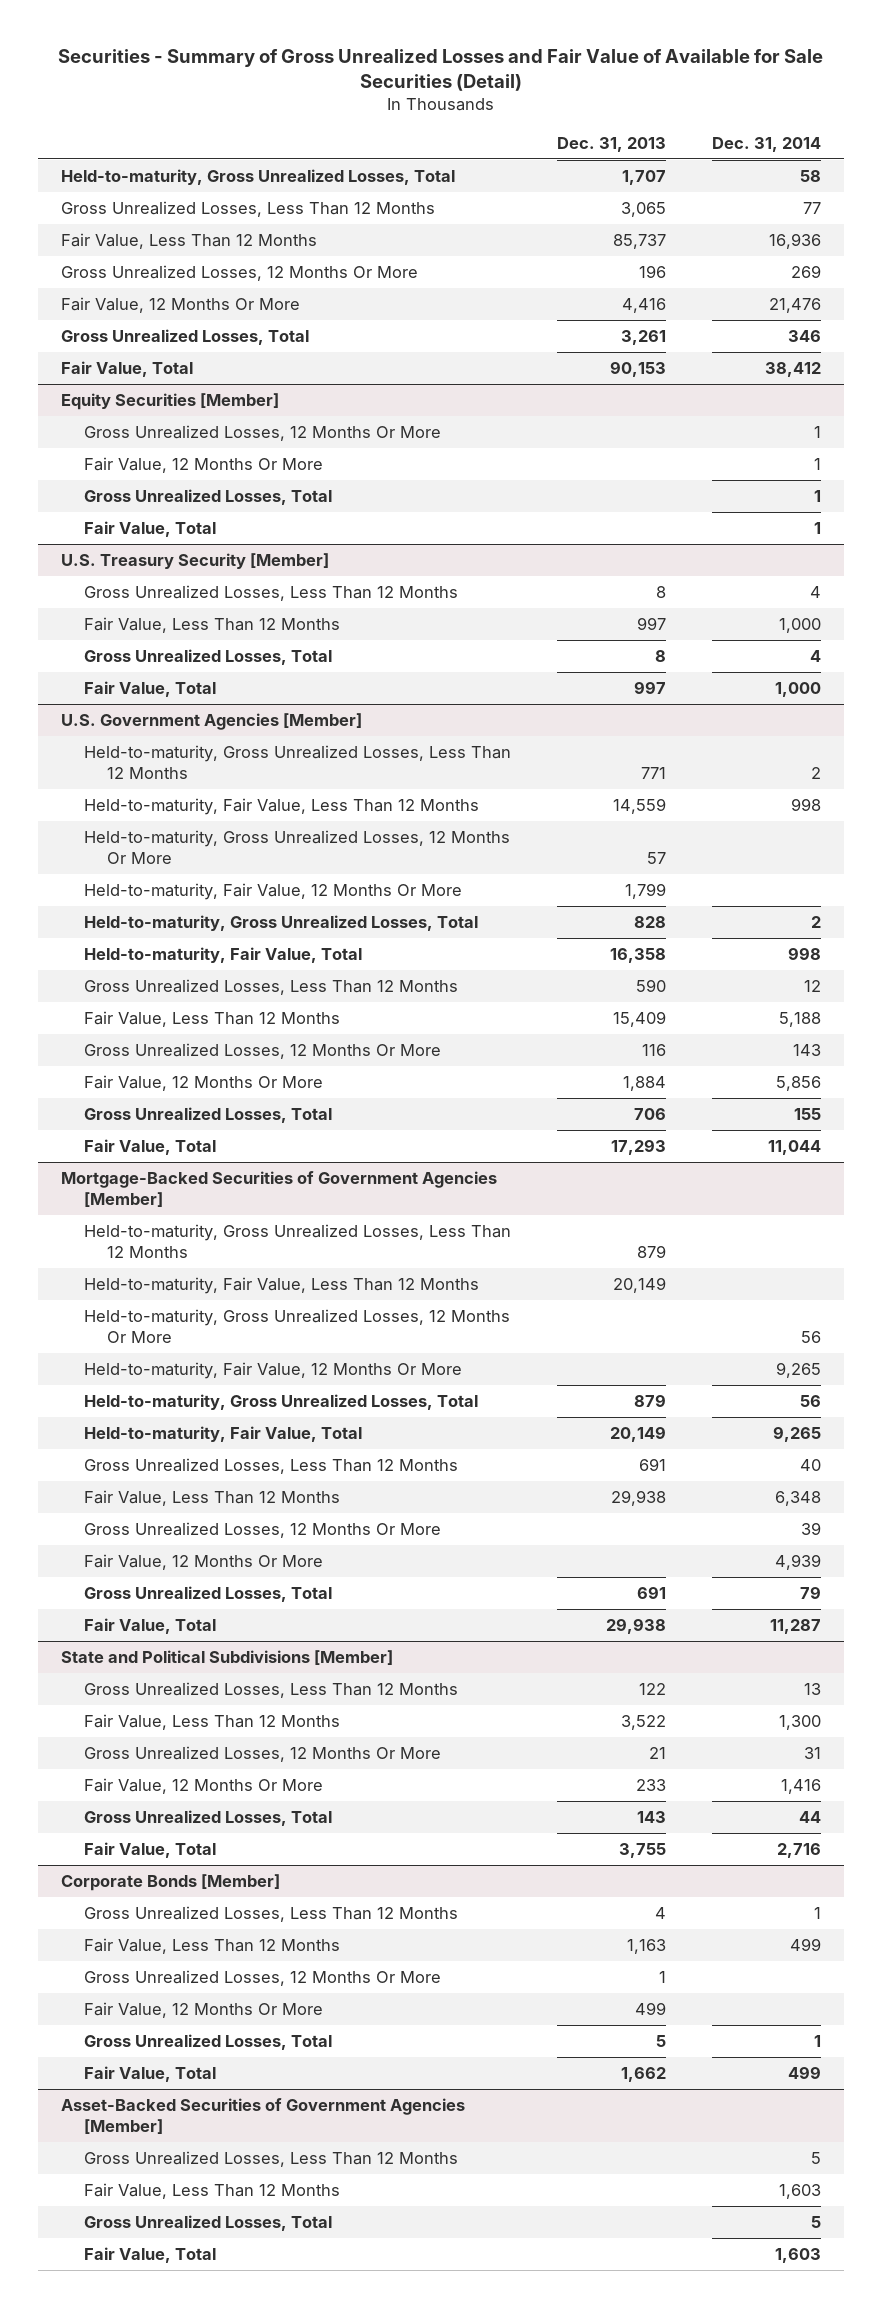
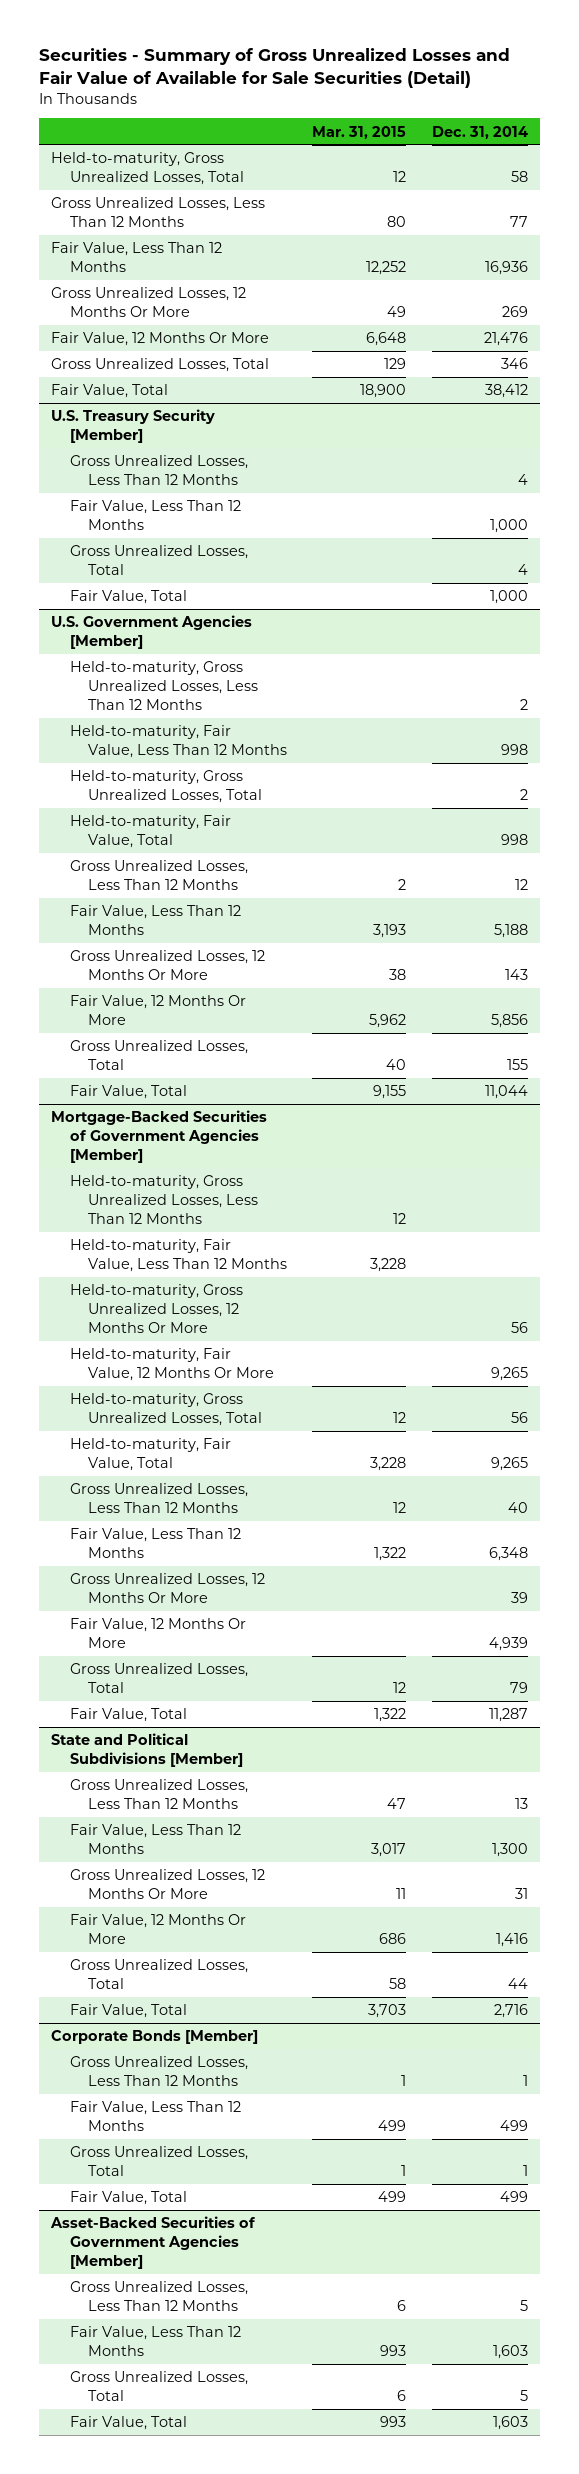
[556,136,666,152] Dec. 31, 2013 -> none
none -> [312,125,407,139] Mar. 31, 2015
[60,393,279,411] Equity Securities [Member] -> none
[83,425,441,442] Gross Unrealized Losses, 12 Months Or More -> none
[83,457,323,474] Fair Value, 12 Months Or More -> none
[83,489,332,506] Gross Unrealized Losses, Total -> none
[83,521,216,538] Fair Value, Total -> none
[83,830,510,865] Held-to-maturity, Gross Unrealized Losses, 12 Months Or More -> none
[83,883,462,901] Held-to-maturity, Fair Value, 12 Months Or More -> none
[83,1970,441,1987] Gross Unrealized Losses, 12 Months Or More -> none
[83,2002,323,2019] Fair Value, 12 Months Or More -> none

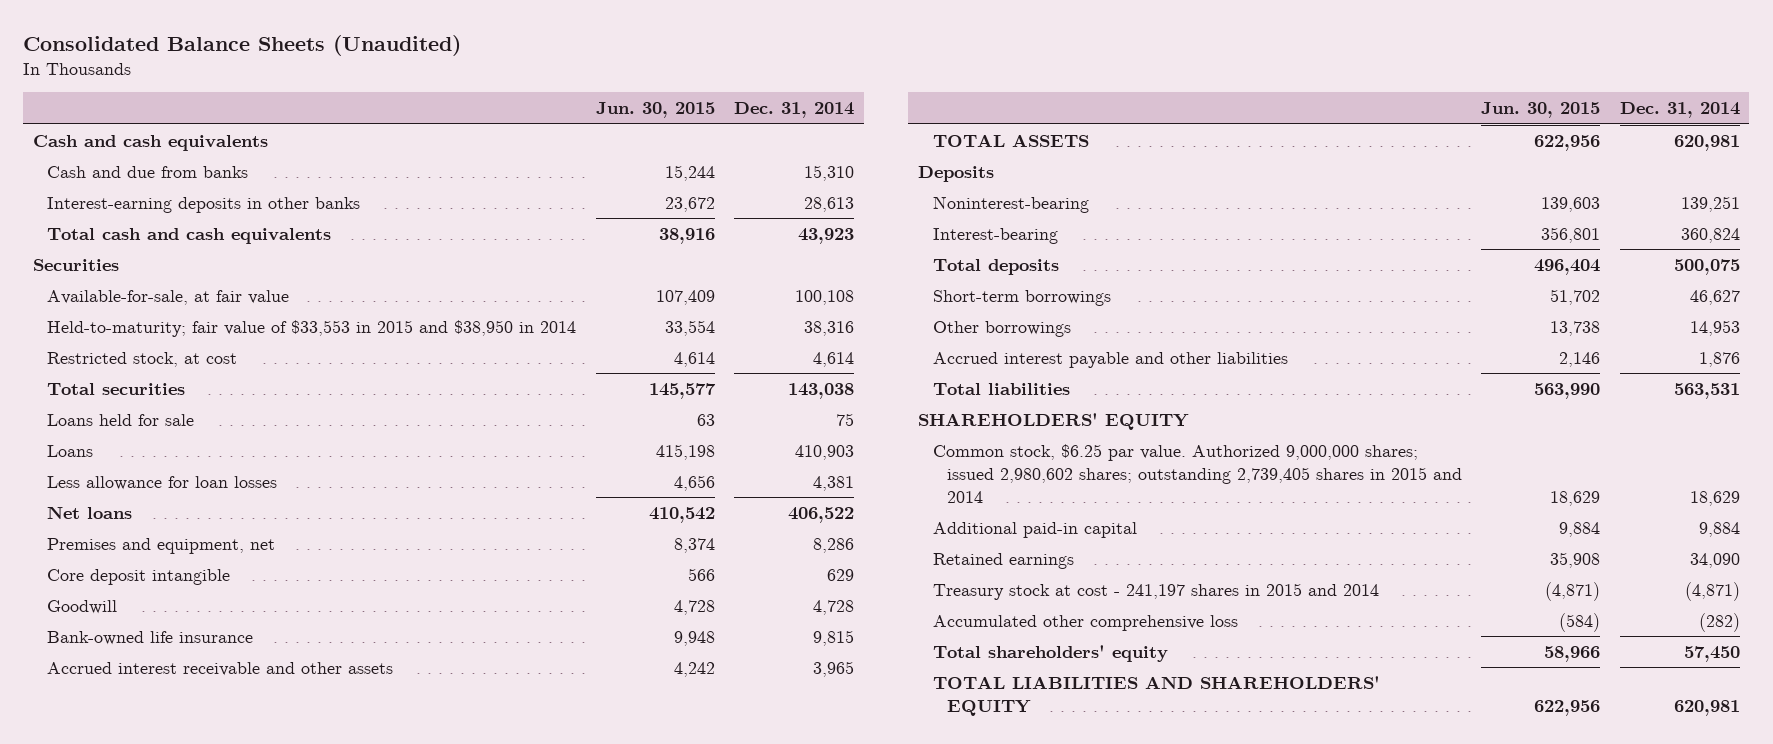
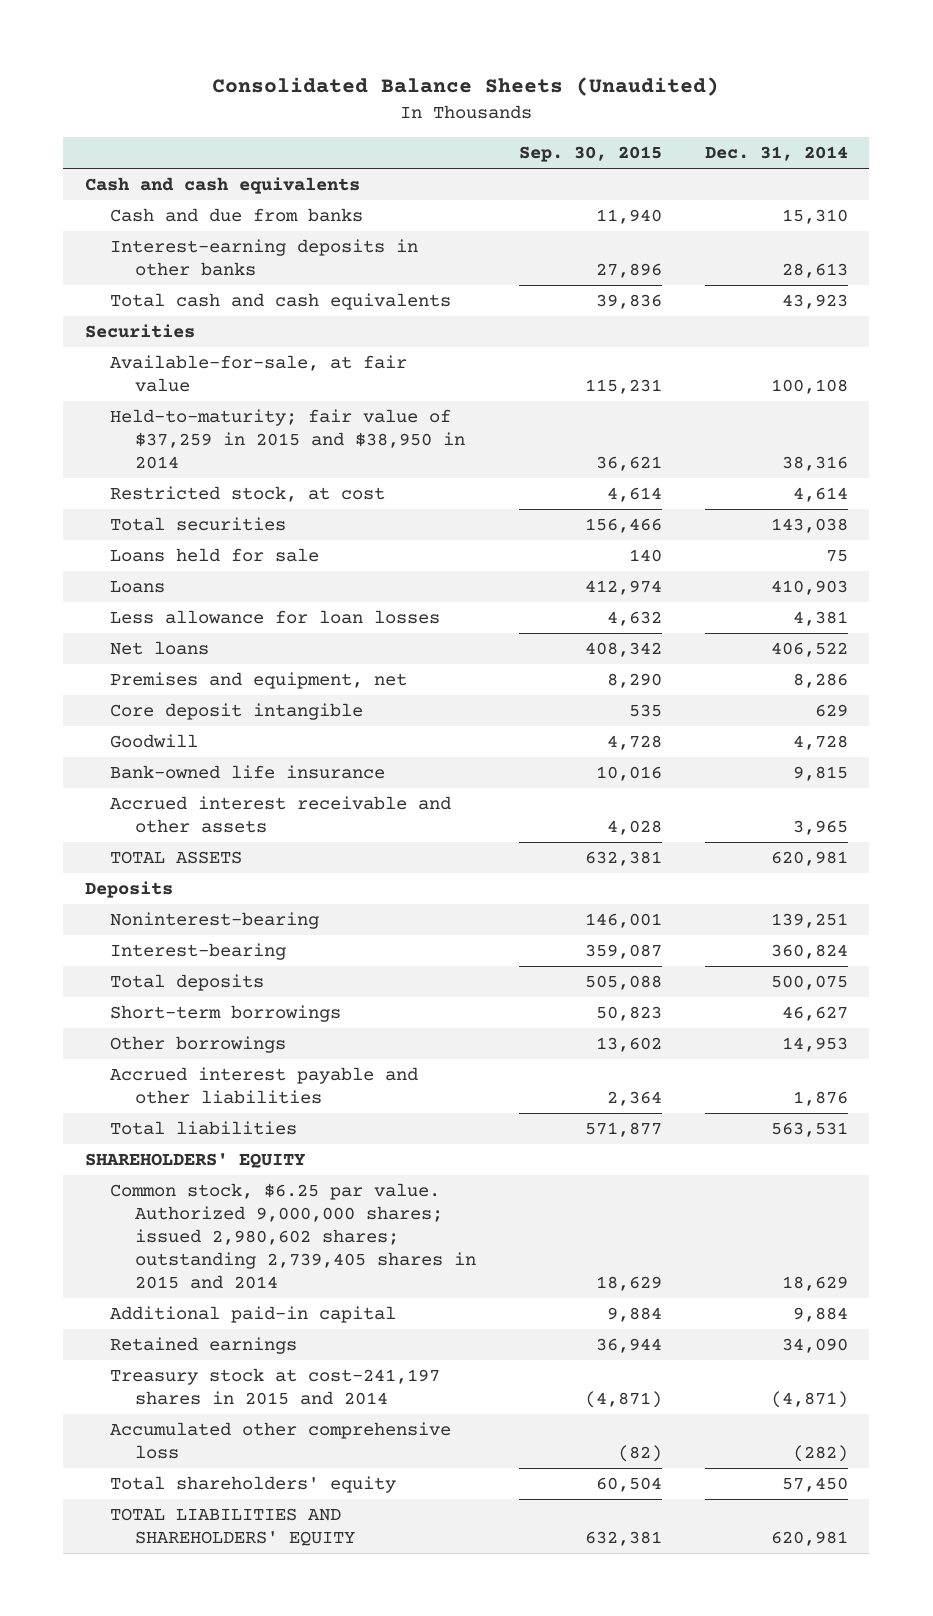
[596,102,716,119] Jun. 30, 2015 -> none
none -> [518,145,662,162] Sep. 30, 2015
[47,319,577,337] Held-to-maturity; fair value of $33,553 in 2015 and $38,950 in 2014 -> [109,409,465,470] Held-to-maturity; fair value of $37,259 in 2015 and $38,950 in 2014
[932,582,1379,600] Treasury stock at cost - 241,197 shares in 2015 and 2014 -> [109,1368,440,1406] Treasury stock at cost-241,197 shares in 2015 and 2014

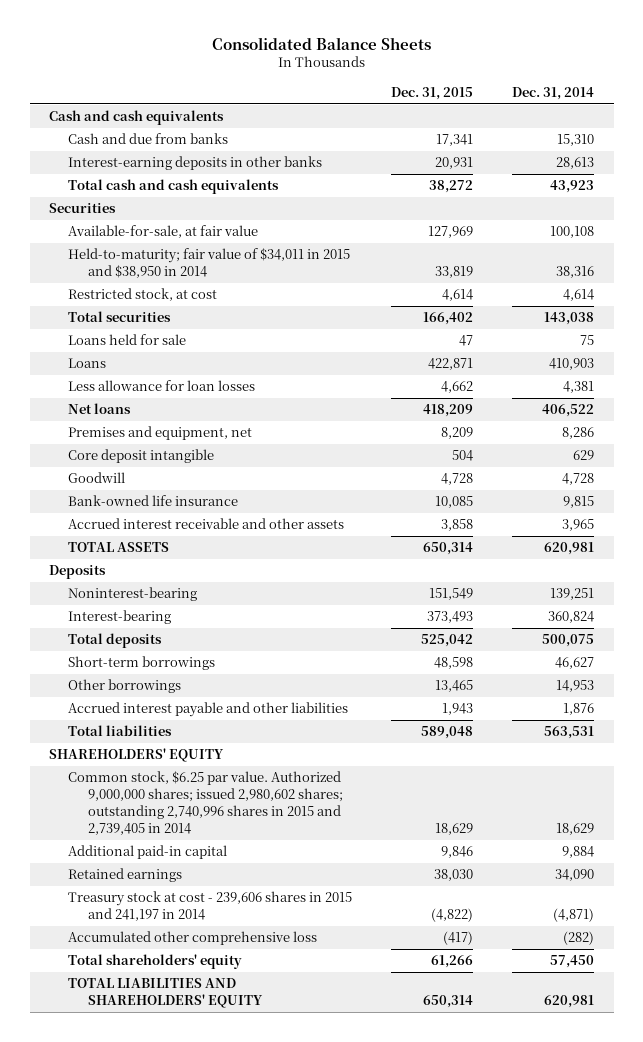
[212,77,720,97] Consolidated Balance Sheets (Unaudited) -> [211,36,431,50] Consolidated Balance Sheets
[518,145,662,162] Sep. 30, 2015 -> none
none -> [391,86,474,100] Dec. 31, 2015
[109,409,465,470] Held-to-maturity; fair value of $37,259 in 2015 and $38,950 in 2014 -> [68,248,351,279] Held-to-maturity; fair value of $34,011 in 2015 and $38,950 in 2014
[109,1183,476,1289] Common stock, $6.25 par value. Authorized 9,000,000 shares; issued 2,980,602 shares; outstanding 2,739,405 shares in 2015 and 2014 -> [68,771,343,835] Common stock, $6.25 par value. Authorized 9,000,000 shares; issued 2,980,602 shares; outstanding 2,740,996 shares in 2015 and 2,739,405 in 2014
[109,1368,440,1406] Treasury stock at cost-241,197 shares in 2015 and 2014 -> [68,891,353,922] Treasury stock at cost - 239,606 shares in 2015 and 241,197 in 2014

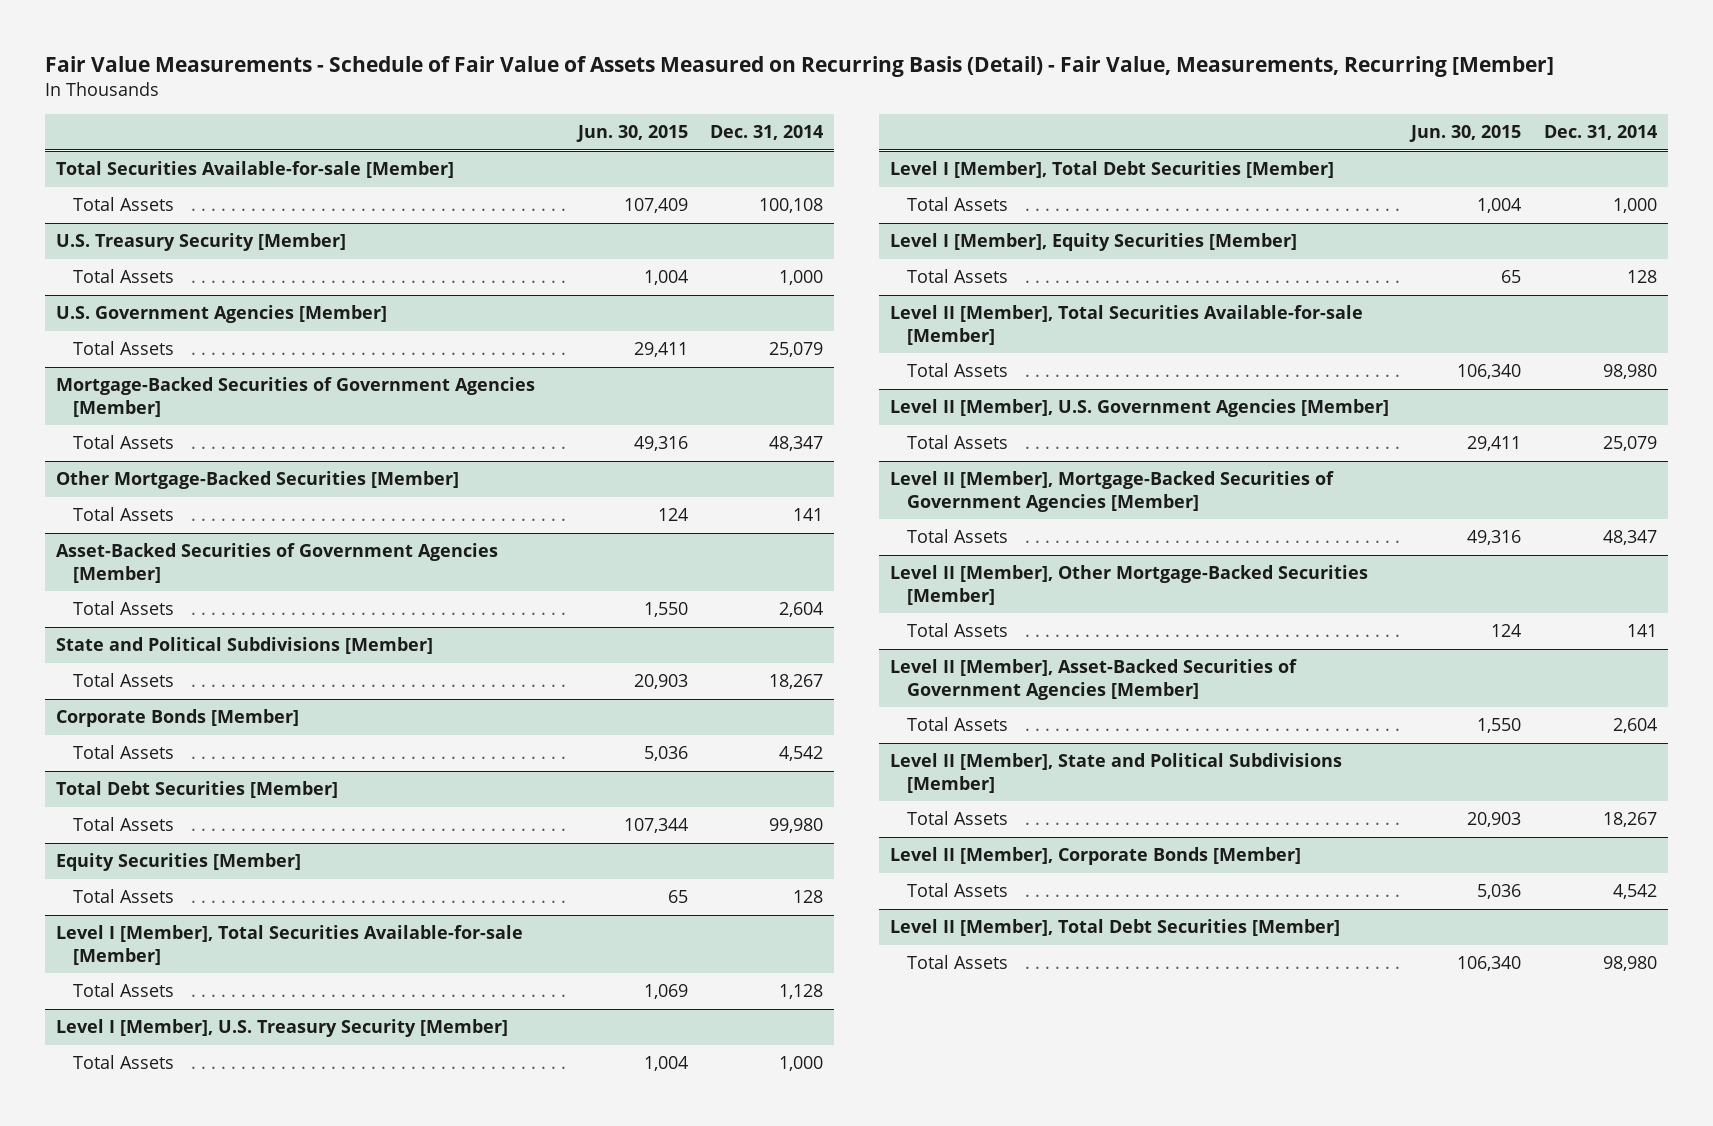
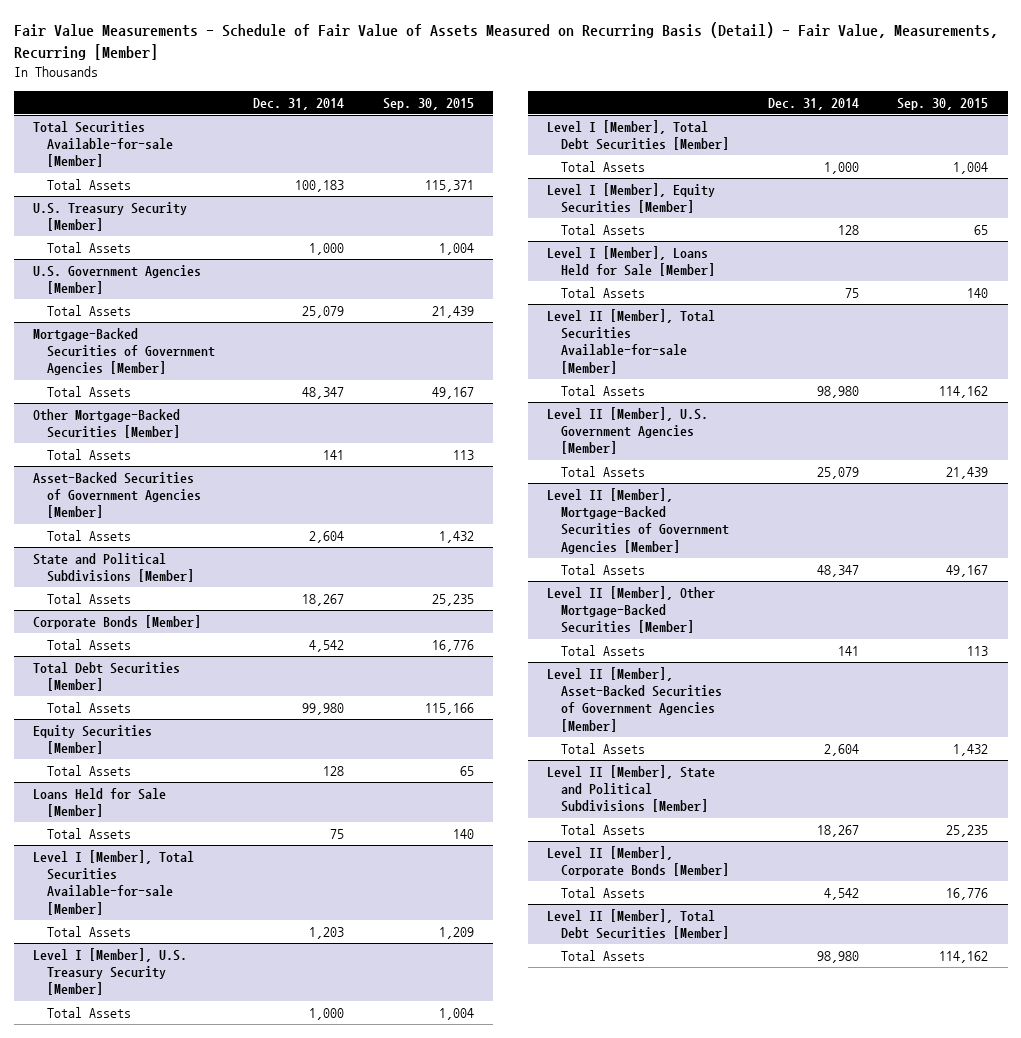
[575,125,688,143] Jun. 30, 2015 -> none
none -> [382,97,474,110] Sep. 30, 2015
[759,198,824,214] 100,108 -> [295,180,345,193] 100,183
none -> [32,788,166,818] Loans Held for Sale [Member]
none -> [46,828,131,840] Total Assets
[779,984,824,1000] 1,128 -> [309,927,345,940] 1,203
none -> [547,246,716,277] Level I [Member], Loans Held for Sale [Member]
none -> [561,287,646,299] Total Assets

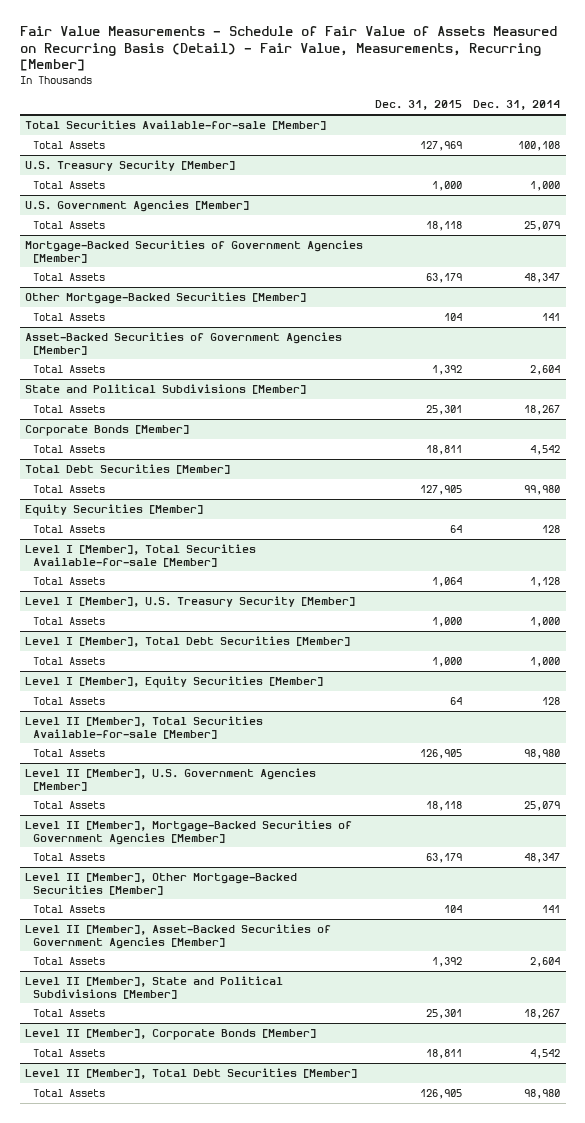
[382,97,474,110] Sep. 30, 2015 -> none
none -> [374,100,462,111] Dec. 31, 2015
[295,180,345,193] 100,183 -> [518,141,561,152] 100,108
[32,788,166,818] Loans Held for Sale [Member] -> none
[46,828,131,840] Total Assets -> none
[309,927,345,940] 1,203 -> [530,577,561,588] 1,128
[547,246,716,277] Level I [Member], Loans Held for Sale [Member] -> none
[561,287,646,299] Total Assets -> none

